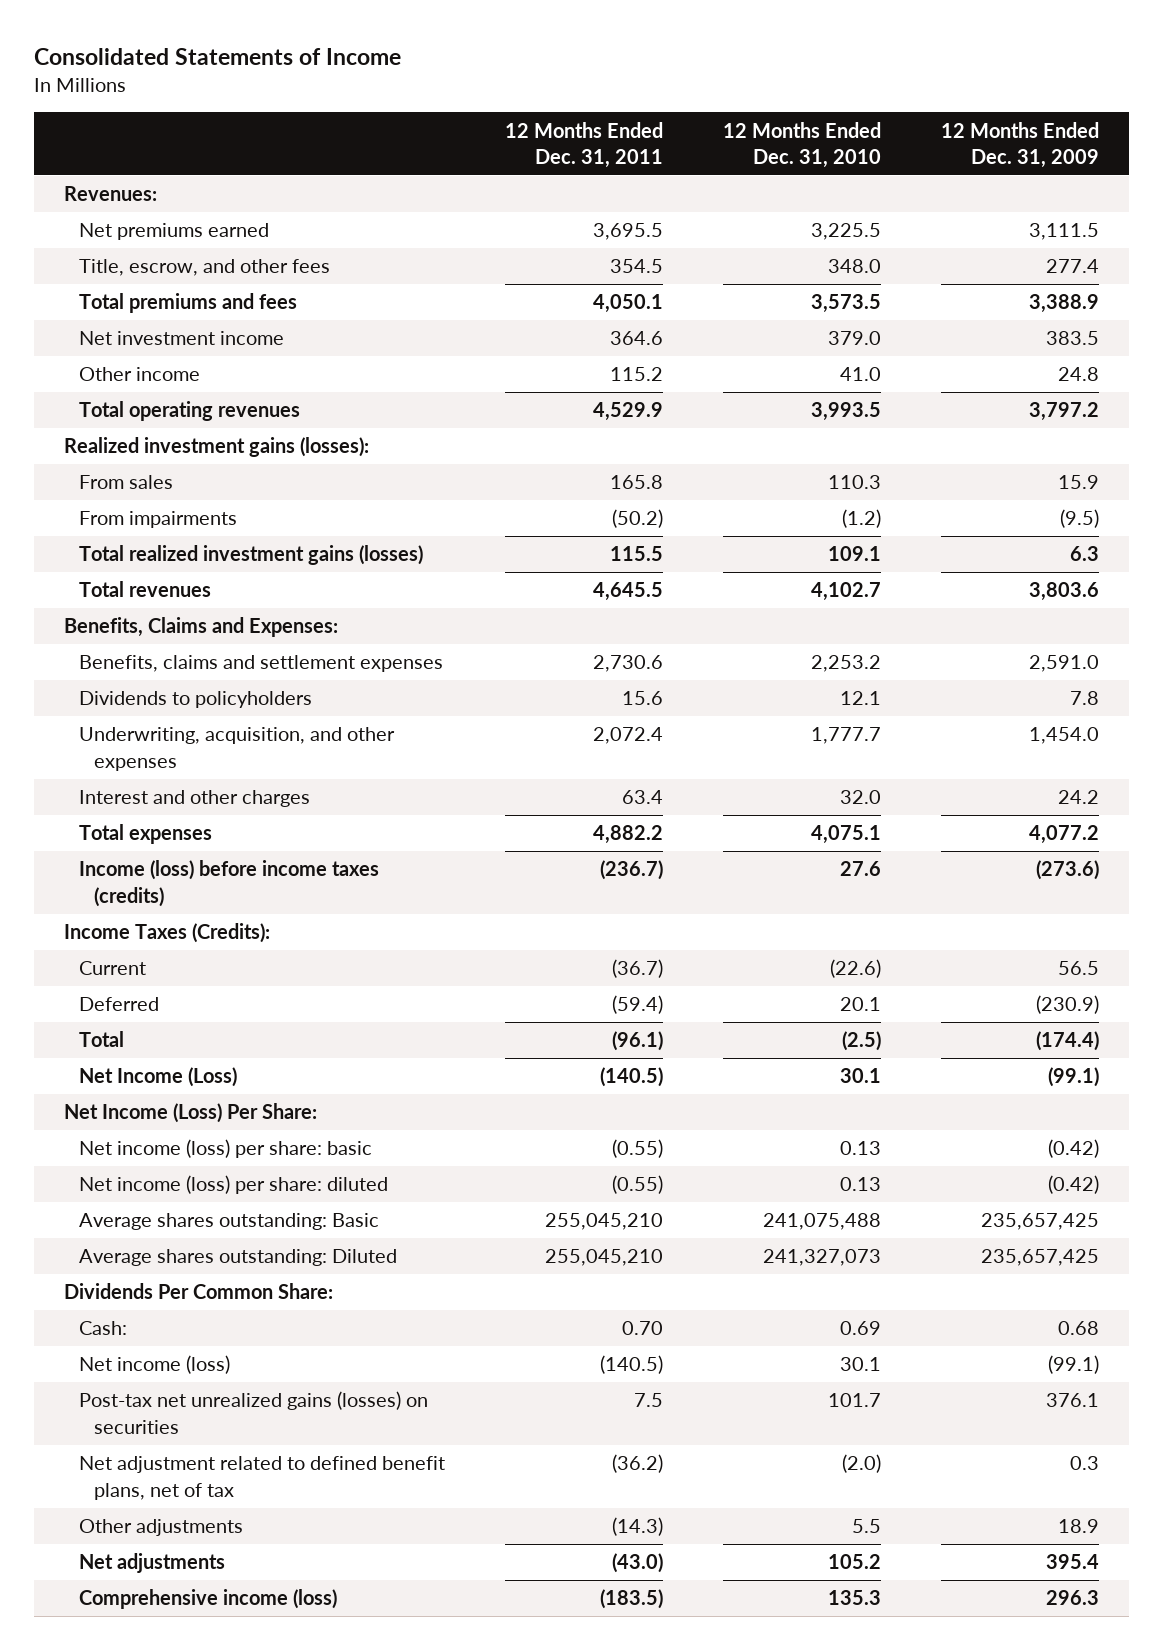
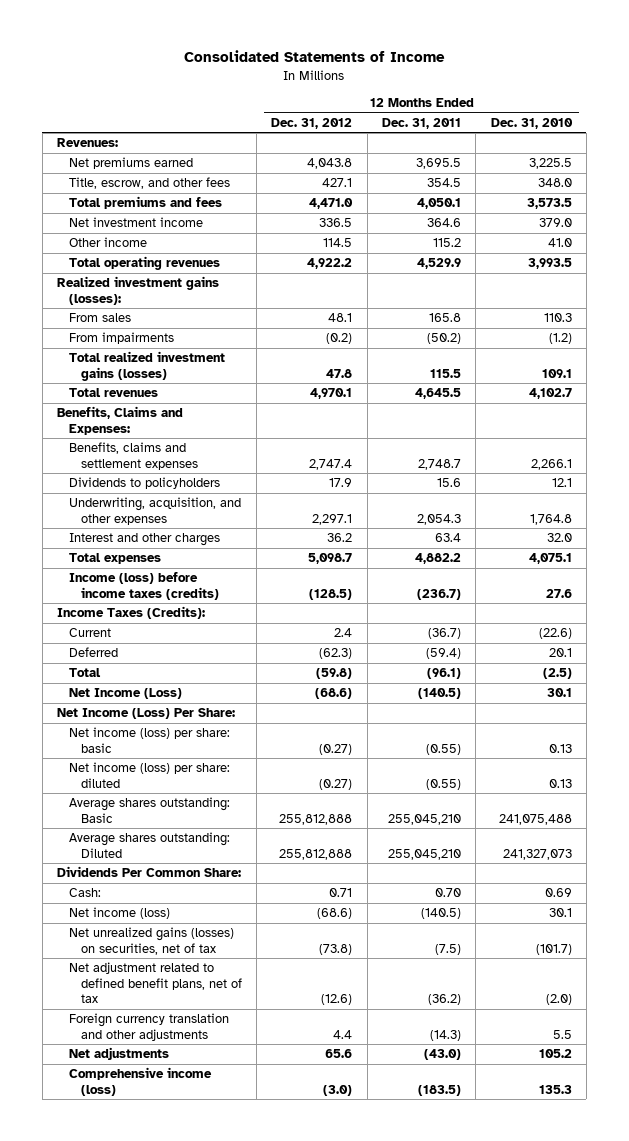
[941,121,1100,169] 12 Months Ended Dec. 31, 2009 -> none
none -> [271,117,353,129] Dec. 31, 2012
[592,655,663,673] 2,730.6 -> [418,458,462,470] 2,748.7
[811,655,882,673] 2,253.2 -> [530,458,572,470] 2,266.1
[592,727,663,745] 2,072.4 -> [417,513,462,525] 2,054.3
[811,727,882,745] 1,777.7 -> [529,513,572,525] 1,764.8
[78,1391,428,1434] Post-tax net unrealized gains (losses) on securities -> [69,927,235,955] Net unrealized gains (losses) on securities, net of tax
[633,1393,663,1408] 7.5 -> [435,943,462,955] (7.5)
[828,1393,882,1408] 101.7 -> [535,943,572,955] (101.7)
[78,1519,243,1537] Other adjustments -> [69,1013,230,1041] Foreign currency translation and other adjustments

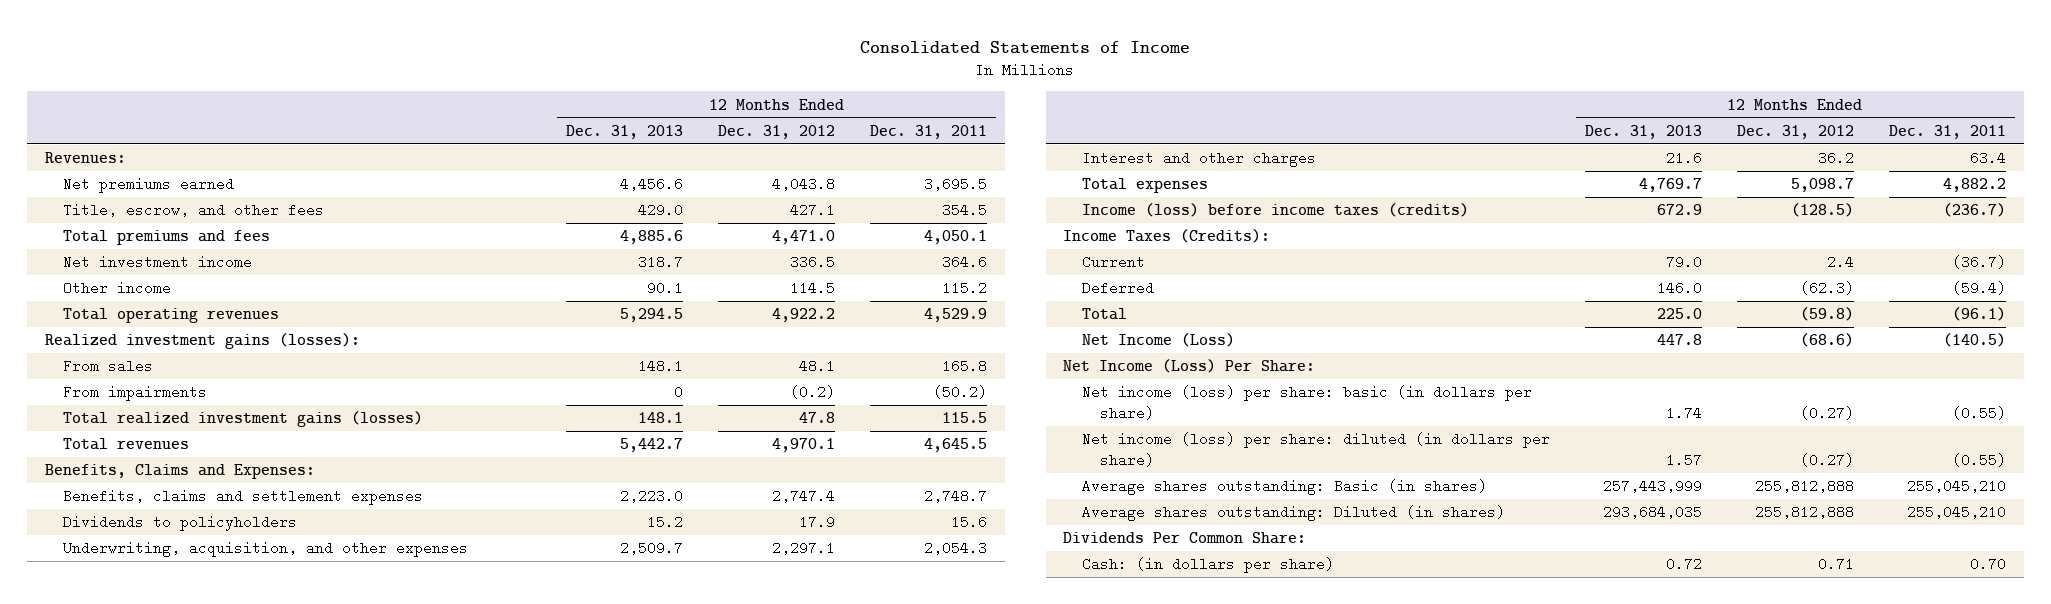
[490,117,573,129] Dec. 31, 2010 -> none
none -> [565,124,683,139] Dec. 31, 2013
[69,727,231,753] Net income (loss) per share: basic -> [1081,385,1532,420] Net income (loss) per share: basic (in dollars per share)
[69,762,231,788] Net income (loss) per share: diluted -> [1081,432,1550,467] Net income (loss) per share: diluted (in dollars per share)
[69,797,231,823] Average shares outstanding: Basic -> [1081,479,1487,496] Average shares outstanding: Basic (in shares)
[69,832,231,858] Average shares outstanding: Diluted -> [1081,505,1505,522] Average shares outstanding: Diluted (in shares)
[69,907,171,920] Net income (loss) -> none
[69,927,235,955] Net unrealized gains (losses) on securities, net of tax -> none
[69,962,242,1004] Net adjustment related to defined benefit plans, net of tax -> none
[69,1013,230,1041] Foreign currency translation and other adjustments -> none
[69,1047,170,1061] Net adjustments -> none
[69,1067,213,1096] Comprehensive income (loss) -> none
[69,888,102,898] Cash: -> [1081,557,1334,574] Cash: (in dollars per share)

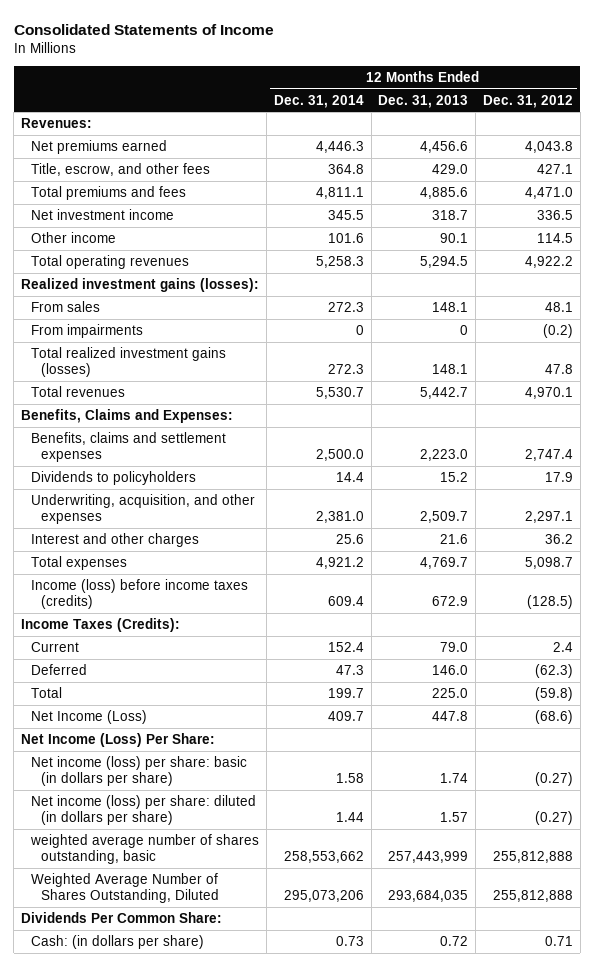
[870,124,988,139] Dec. 31, 2011 -> none
none -> [273,94,364,108] Dec. 31, 2014
[1081,479,1487,496] Average shares outstanding: Basic (in shares) -> [30,833,260,864] weighted average number of shares outstanding, basic
[1081,505,1505,522] Average shares outstanding: Diluted (in shares) -> [31,872,220,903] Weighted Average Number of Shares Outstanding, Diluted

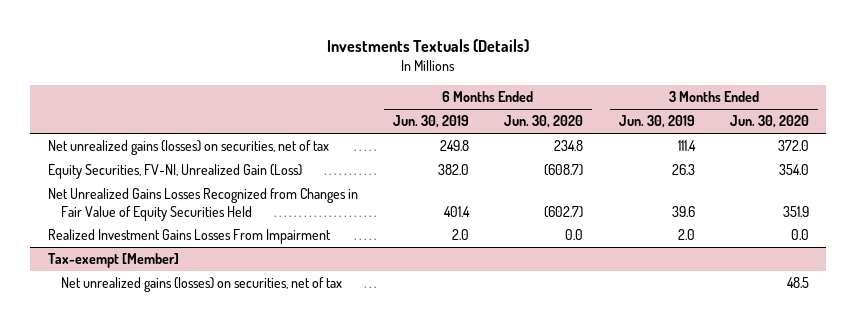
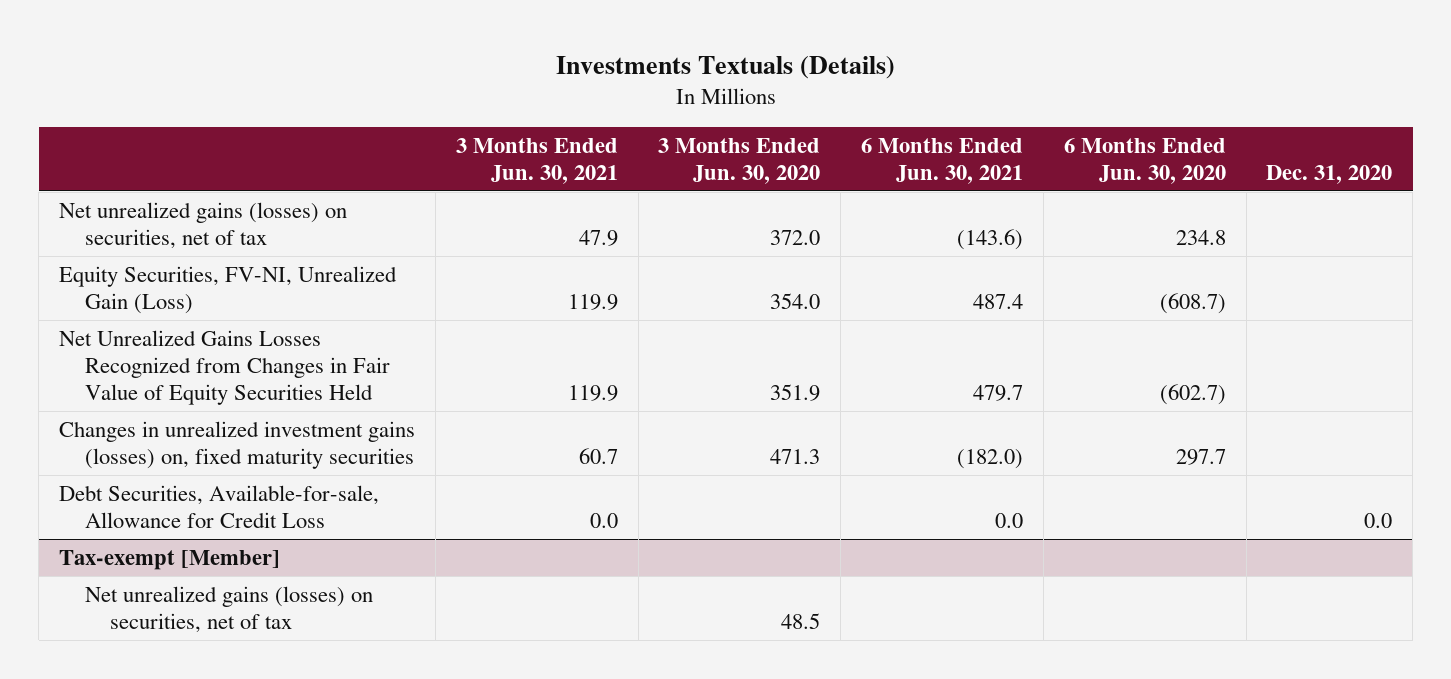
[393,115,470,129] Jun. 30, 2019 -> none
[618,115,695,129] Jun. 30, 2019 -> none
none -> [455,137,618,184] 3 Months Ended Jun. 30, 2021
none -> [861,137,1024,184] 6 Months Ended Jun. 30, 2021
none -> [1266,164,1393,184] Dec. 31, 2020
[47,229,331,245] Realized Investment Gains Losses From Impairment -> none
none -> [59,420,416,470] Changes in unrealized investment gains (losses) on, fixed maturity securities
none -> [59,484,380,529] Debt Securities, Available-for-sale, Allowance for Credit Loss

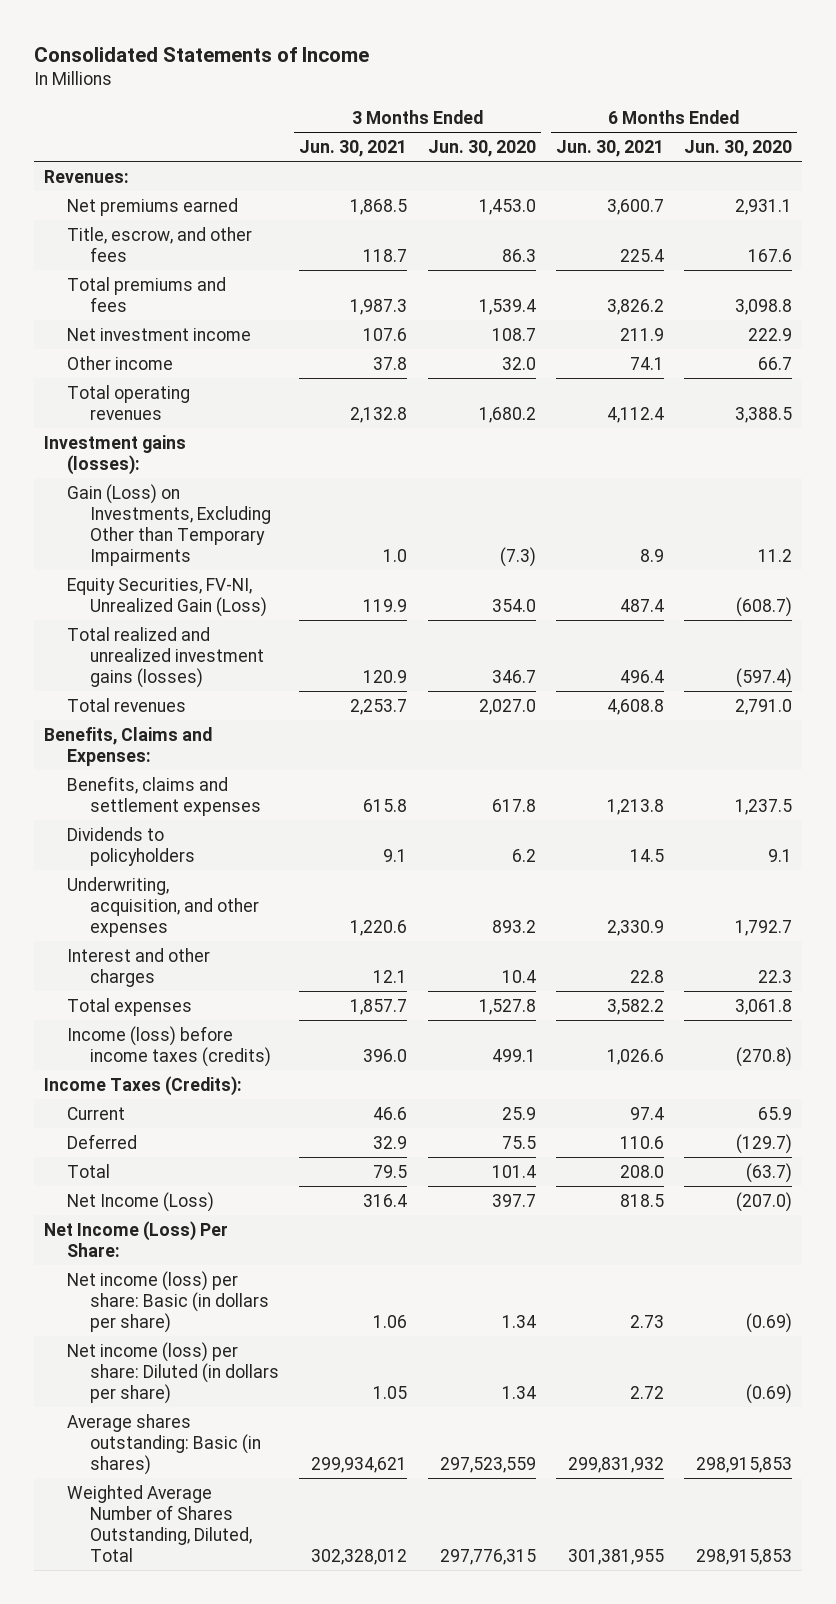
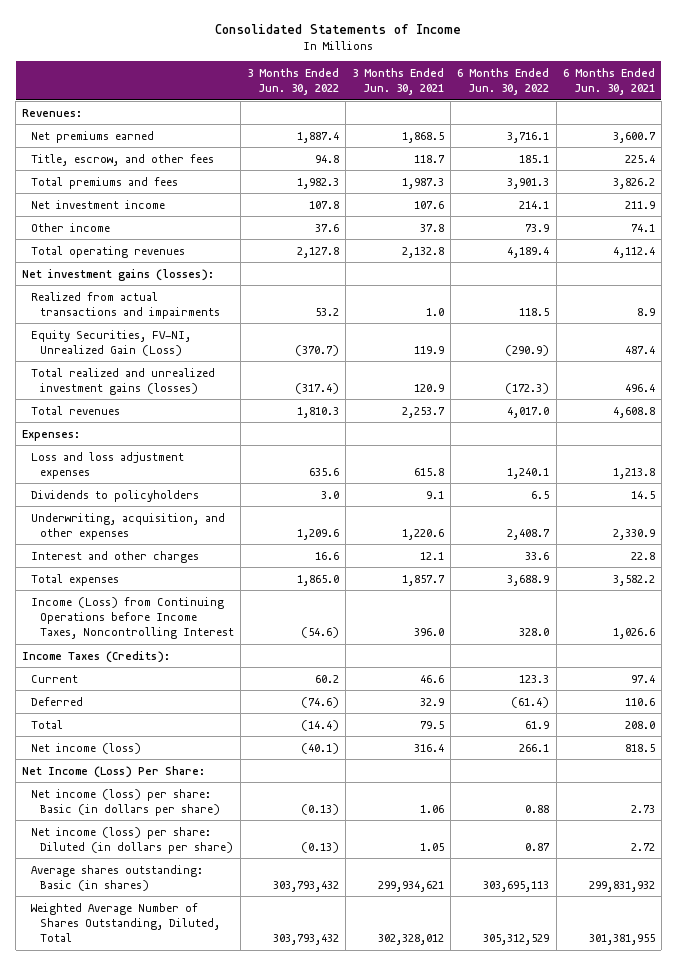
[427,139,536,157] Jun. 30, 2020 -> none
[684,139,793,157] Jun. 30, 2020 -> none
none -> [247,68,340,96] 3 Months Ended Jun. 30, 2022
none -> [457,68,550,96] 6 Months Ended Jun. 30, 2022
[44,434,187,475] Investment gains (losses): -> [22,268,215,281] Net investment gains (losses):
[67,483,272,567] Gain (Loss) on Investments, Excluding Other than Temporary Impairments -> [31,291,220,319] Realized from actual transactions and impairments
[44,726,213,766] Benefits, Claims and Expenses: -> [22,429,81,441] Expenses:
[67,775,262,816] Benefits, claims and settlement expenses -> [31,451,185,479] Loss and loss adjustment expenses
[67,1025,272,1067] Income (loss) before income taxes (credits) -> [31,596,234,639] Income (Loss) from Continuing Operations before Income Taxes, Noncontrolling Interest
[67,1191,215,1212] Net Income (Loss) -> [31,742,142,754] Net income (loss)

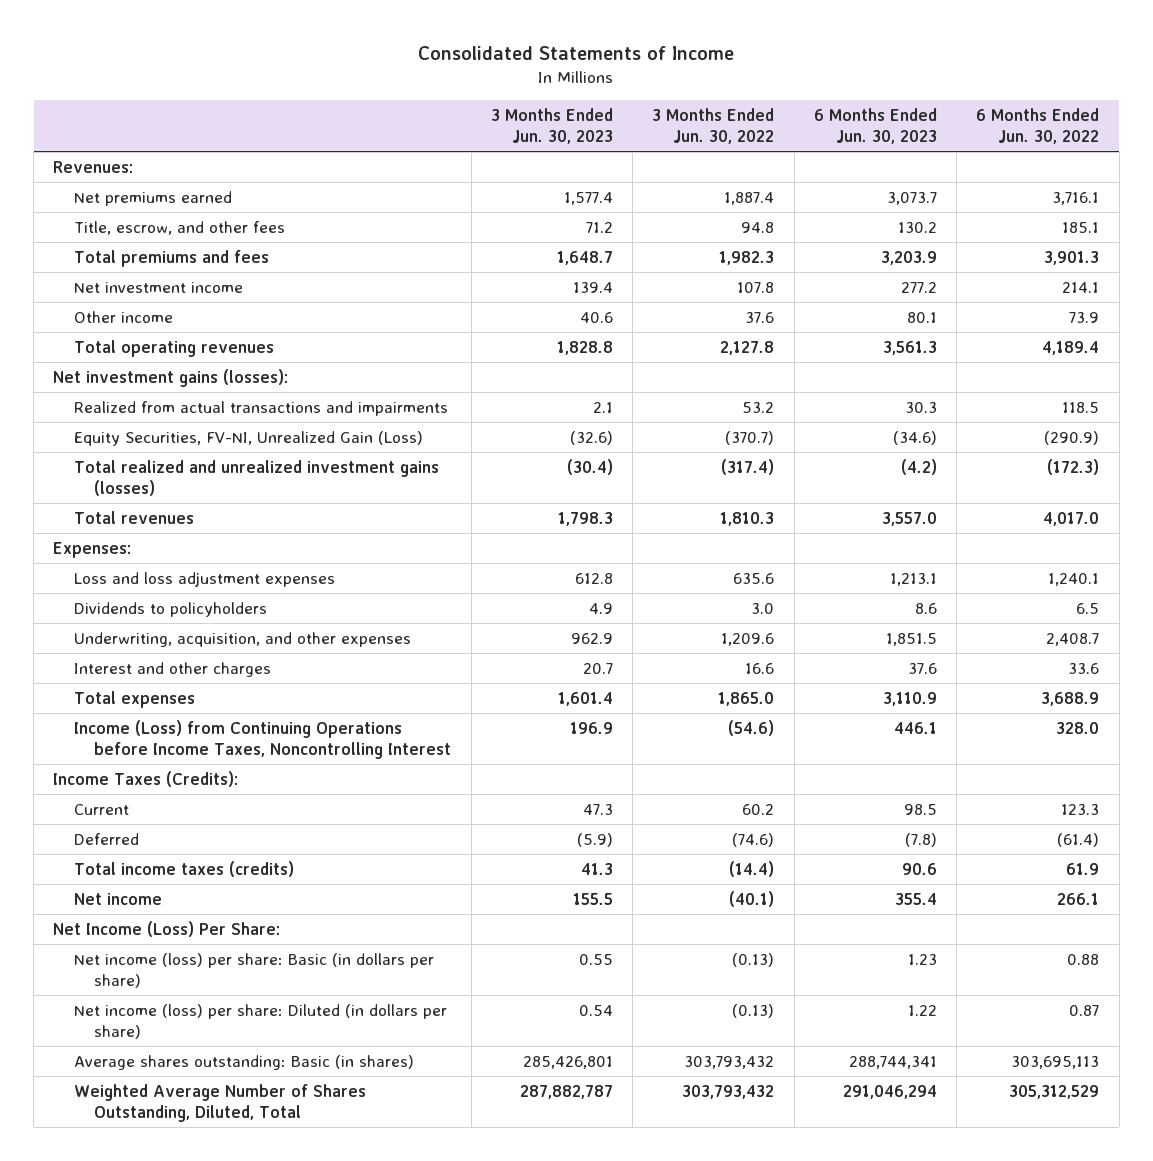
[352,68,445,96] 3 Months Ended Jun. 30, 2021 -> none
[562,68,655,96] 6 Months Ended Jun. 30, 2021 -> none
none -> [490,107,613,145] 3 Months Ended Jun. 30, 2023
none -> [813,107,937,145] 6 Months Ended Jun. 30, 2023
[31,719,64,729] Total -> [73,860,294,877] Total income taxes (credits)
[31,742,142,754] Net income (loss) -> [73,892,162,905] Net income

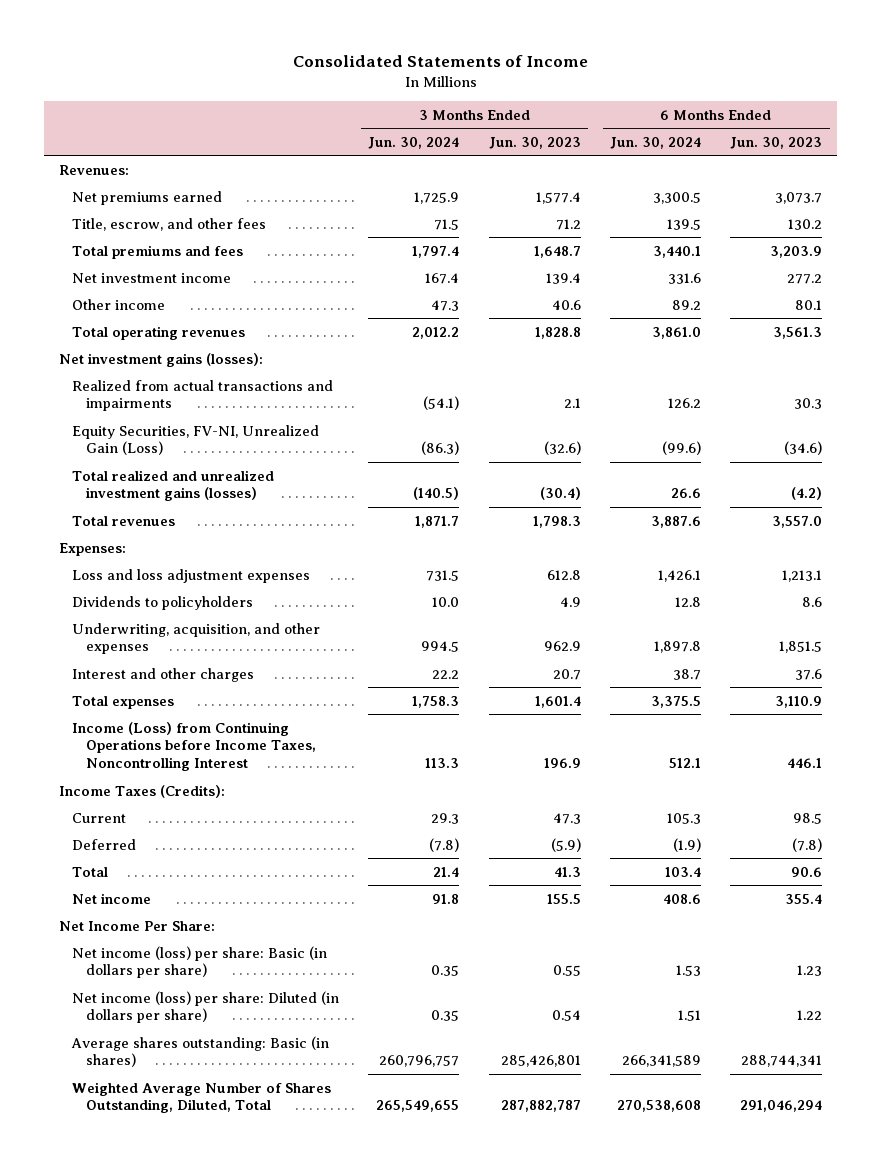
[652,107,775,145] 3 Months Ended Jun. 30, 2022 -> none
[976,107,1100,145] 6 Months Ended Jun. 30, 2022 -> none
none -> [368,136,460,149] Jun. 30, 2024
none -> [610,136,702,149] Jun. 30, 2024
[73,860,294,877] Total income taxes (credits) -> [72,866,109,877] Total
[53,920,281,937] Net Income (Loss) Per Share: -> [58,920,215,931] Net Income Per Share:

